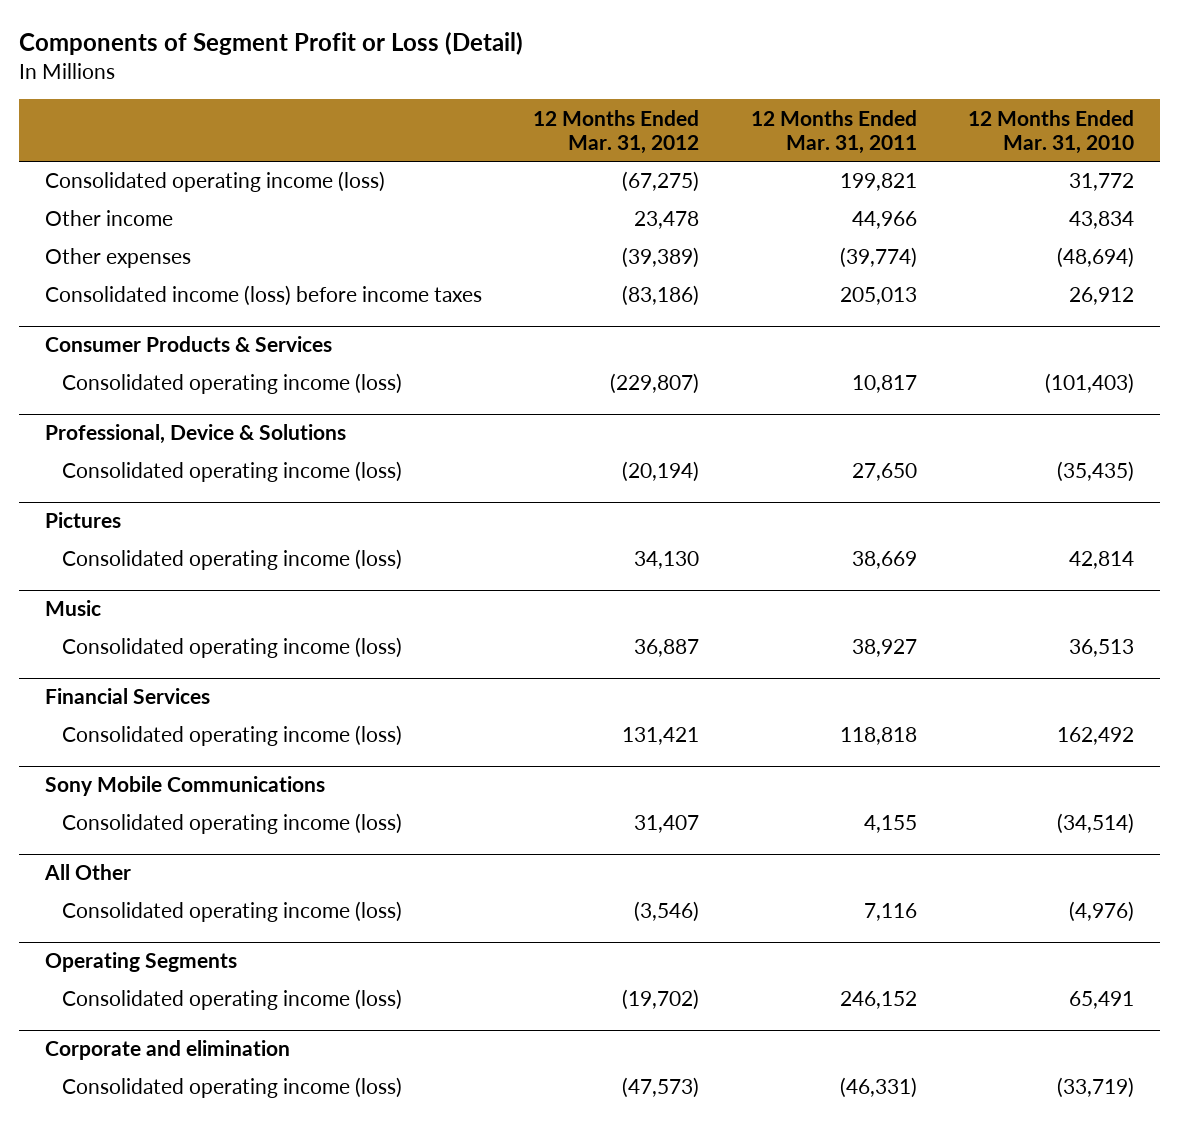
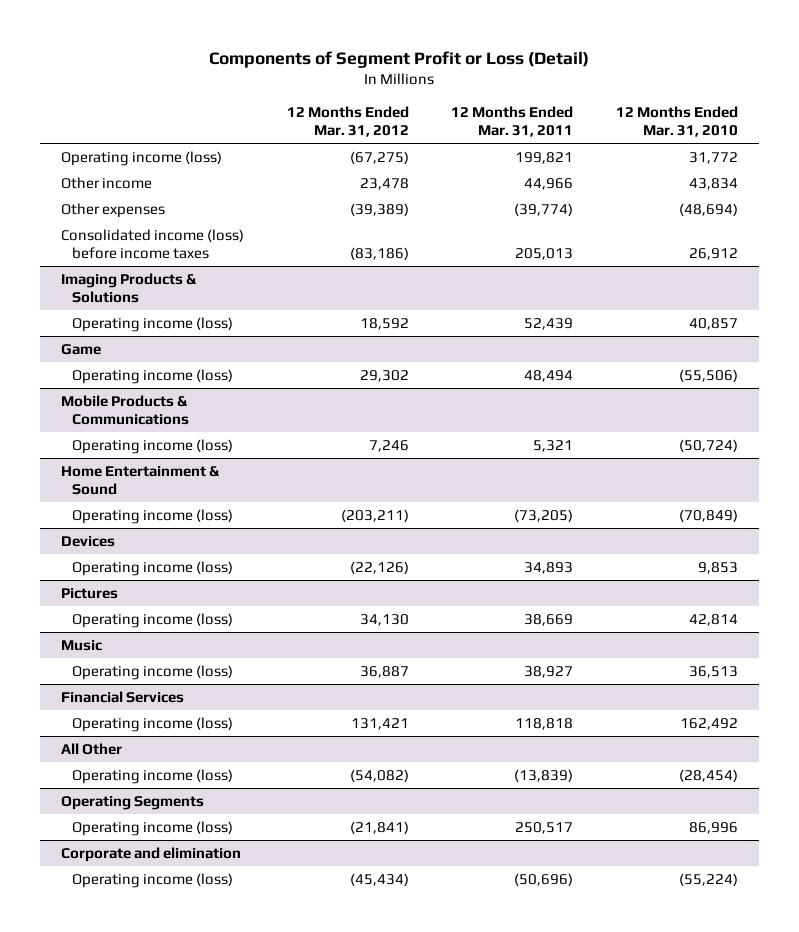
[44,171,385,193] Consolidated operating income (loss) -> [61,151,223,167] Operating income (loss)
[44,336,332,353] Consumer Products & Services -> none
[44,424,346,445] Professional, Device & Solutions -> none
none -> [61,273,197,303] Imaging Products & Solutions
[62,373,403,395] Consolidated operating income (loss) -> [72,317,234,333] Operating income (loss)
[610,373,700,395] (229,807) -> [359,318,409,331] 18,592
[851,375,917,394] 10,817 -> [524,318,574,331] 52,439
[1045,373,1135,395] (101,403) -> [688,318,738,331] 40,857
none -> [61,344,102,356] Game
[62,461,403,483] Consolidated operating income (loss) -> [72,369,234,385] Operating income (loss)
[622,461,700,483] (20,194) -> [359,370,409,383] 29,302
[851,463,917,482] 27,650 -> [524,370,574,383] 48,494
[1057,461,1135,483] (35,435) -> [678,369,738,383] (55,506)
none -> [61,395,190,425] Mobile Products & Communications
none -> [72,439,234,455] Operating income (loss)
none -> [61,466,220,495] Home Entertainment & Sound
none -> [72,509,234,525] Operating income (loss)
none -> [61,536,116,548] Devices
none -> [72,561,234,577] Operating income (loss)
[62,549,403,571] Consolidated operating income (loss) -> [72,613,234,629] Operating income (loss)
[62,637,403,659] Consolidated operating income (loss) -> [72,665,234,681] Operating income (loss)
[44,776,325,797] Sony Mobile Communications -> none
[62,813,403,835] Consolidated operating income (loss) -> none
[62,725,403,747] Consolidated operating income (loss) -> [72,717,234,733] Operating income (loss)
[62,901,403,923] Consolidated operating income (loss) -> [72,769,234,785] Operating income (loss)
[634,901,700,923] (3,546) -> [349,769,409,783] (54,082)
[863,903,917,922] 7,116 -> [514,769,574,783] (13,839)
[1069,901,1135,923] (4,976) -> [678,769,738,783] (28,454)
[62,989,403,1011] Consolidated operating income (loss) -> [72,821,234,837] Operating income (loss)
[622,989,700,1011] (19,702) -> [349,821,409,835] (21,841)
[839,991,917,1010] 246,152 -> [515,822,574,835] 250,517
[1069,991,1135,1010] 65,491 -> [688,822,738,835] 86,996
[62,1077,403,1099] Consolidated operating income (loss) -> [72,873,234,889] Operating income (loss)
[622,1077,700,1099] (47,573) -> [349,873,409,887] (45,434)
[839,1077,917,1099] (46,331) -> [514,873,574,887] (50,696)
[1057,1077,1135,1099] (33,719) -> [678,873,738,887] (55,224)

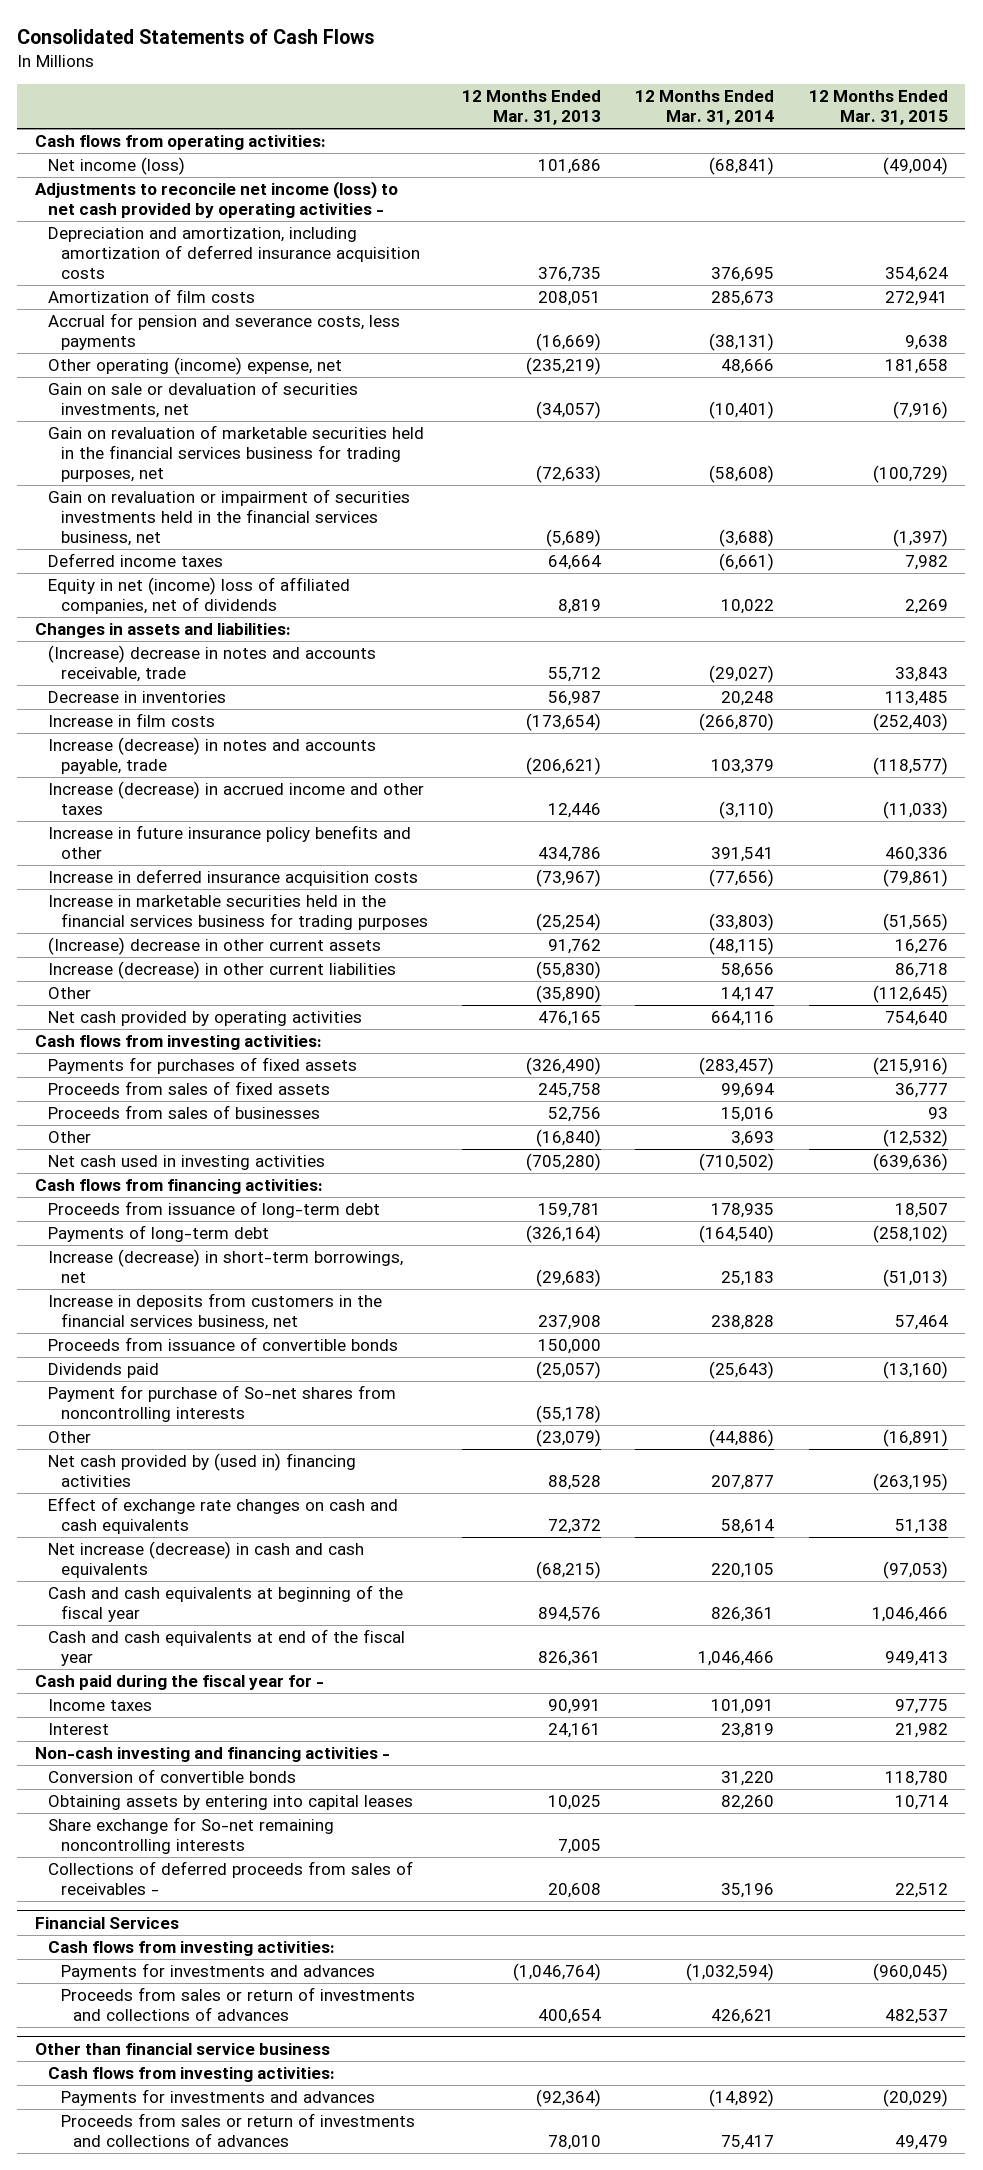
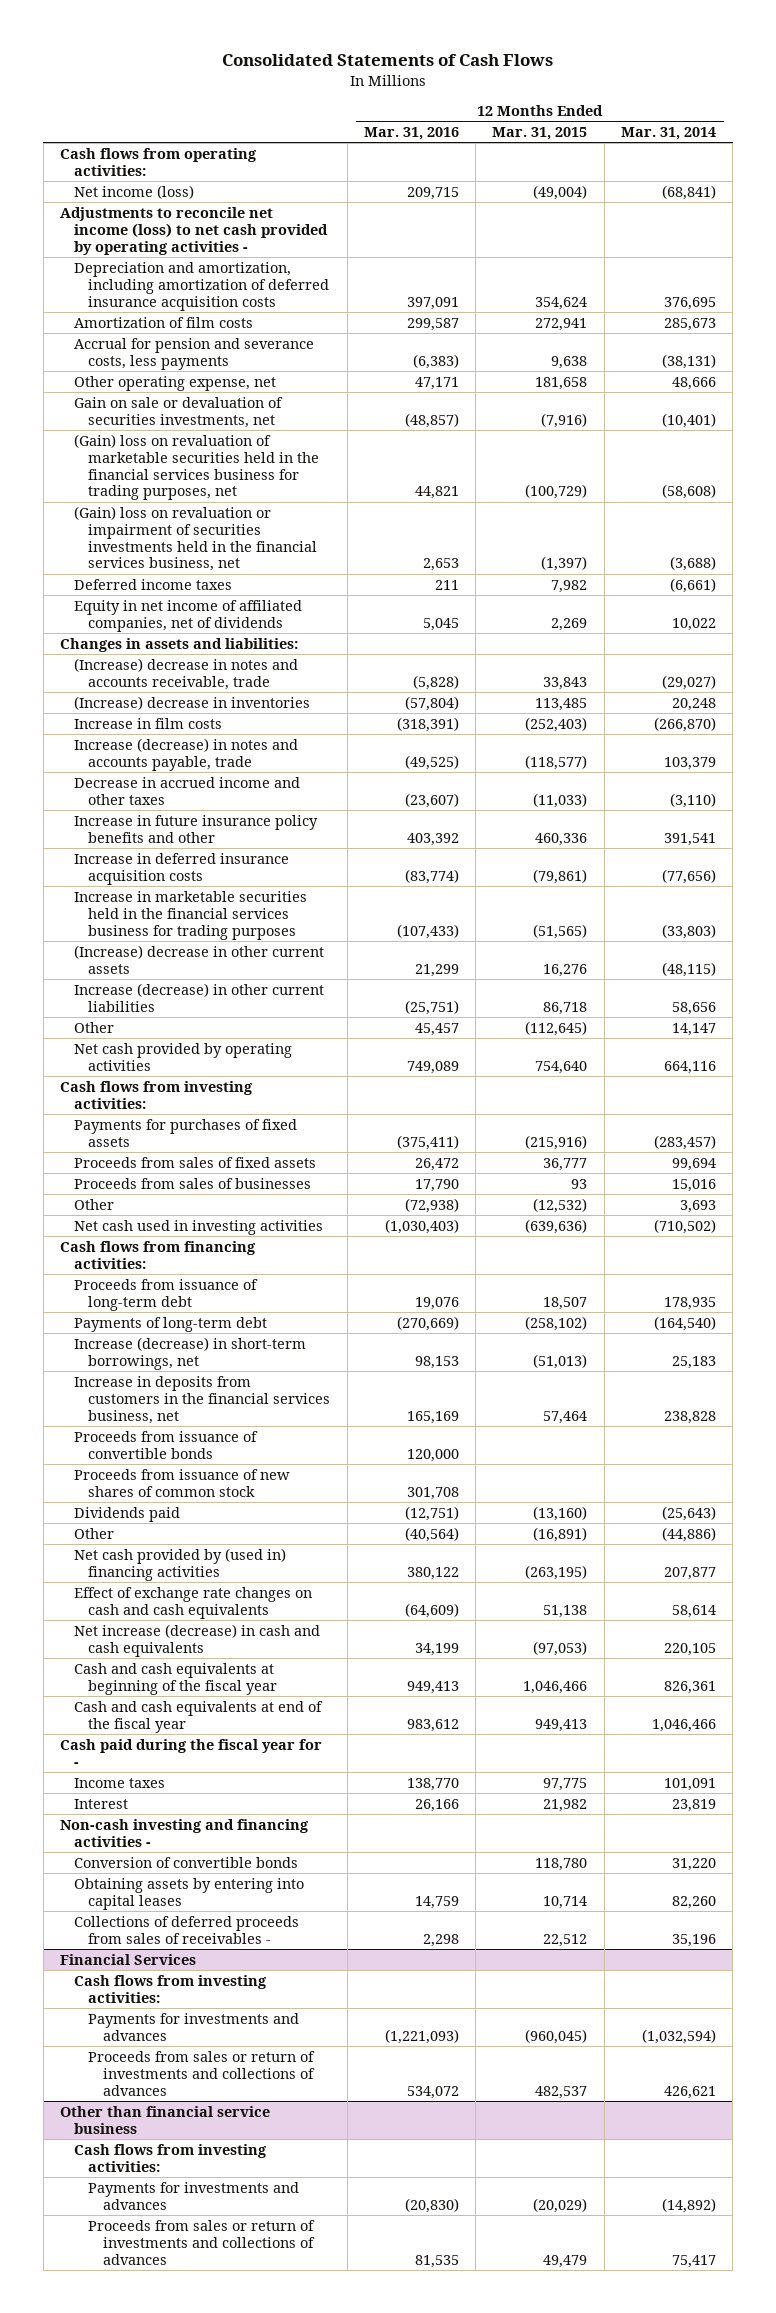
[461,90,601,126] 12 Months Ended Mar. 31, 2013 -> none
none -> [363,126,459,140] Mar. 31, 2016
[47,357,342,376] Other operating (income) expense, net -> [74,375,277,391] Other operating expense, net
[47,425,424,482] Gain on revaluation of marketable securities held in the financial services business for trading purposes, net -> [74,433,320,501] (Gain) loss on revaluation of marketable securities held in the financial services business for trading purposes, net
[47,489,410,546] Gain on revaluation or impairment of securities investments held in the financial services business, net -> [74,505,318,572] (Gain) loss on revaluation or impairment of securities investments held in the financial services business, net
[47,577,350,615] Equity in net (income) loss of affiliated companies, net of dividends -> [74,599,303,632] Equity in net income of affiliated companies, net of dividends
[47,691,226,704] Decrease in inventories -> [74,695,311,710] (Increase) decrease in inventories
[47,781,424,816] Increase (decrease) in accrued income and other taxes -> [74,776,301,805] Decrease in accrued income and other taxes
none -> [74,1468,291,1497] Proceeds from issuance of new shares of common stock
[47,1385,396,1423] Payment for purchase of So-net shares from noncontrolling interests -> none
[47,1817,334,1855] Share exchange for So-net remaining noncontrolling interests -> none

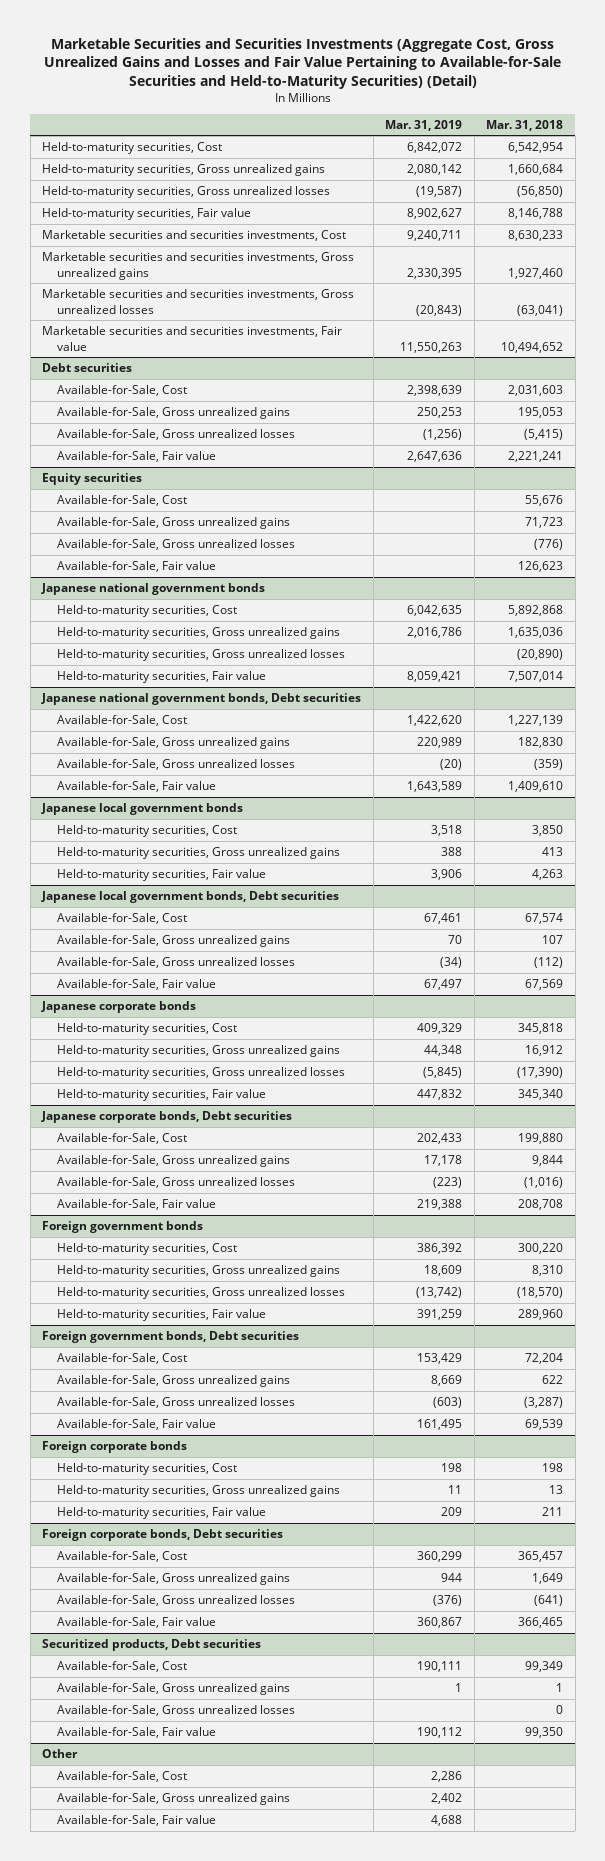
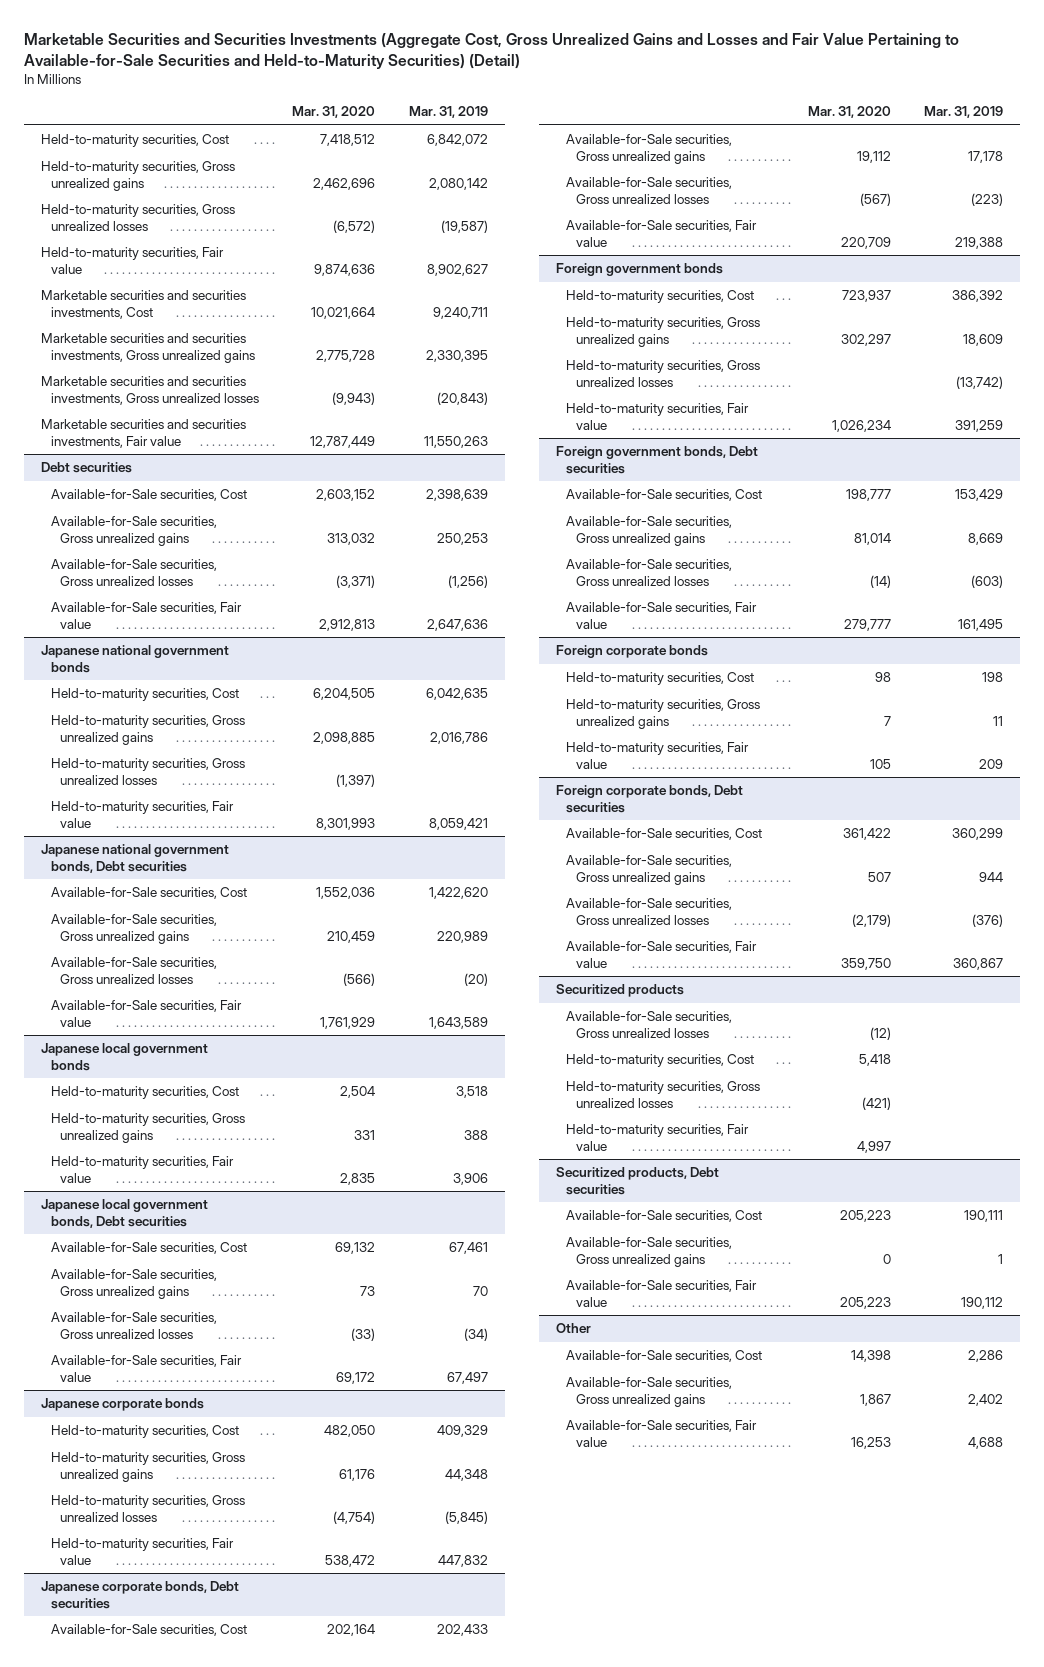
[486,119,564,131] Mar. 31, 2018 -> none
none -> [292,106,376,119] Mar. 31, 2020
[42,473,143,486] Equity securities -> none
[56,495,187,507] Available-for-Sale, Cost -> none
[56,517,290,530] Available-for-Sale, Gross unrealized gains -> none
[56,539,295,551] Available-for-Sale, Gross unrealized losses -> none
[56,561,216,573] Available-for-Sale, Fair value -> none
[56,385,187,397] Available-for-Sale, Cost -> [50,489,247,502] Available-for-Sale securities, Cost
[56,407,290,420] Available-for-Sale, Gross unrealized gains -> [50,516,217,546] Available-for-Sale securities, Gross unrealized gains
[56,429,295,441] Available-for-Sale, Gross unrealized losses -> [50,559,217,586] Available-for-Sale securities, Gross unrealized losses
[56,451,216,463] Available-for-Sale, Fair value -> [50,602,242,629] Available-for-Sale securities, Fair value
[56,715,187,727] Available-for-Sale, Cost -> [50,887,247,900] Available-for-Sale securities, Cost
[56,737,290,750] Available-for-Sale, Gross unrealized gains -> [50,914,217,944] Available-for-Sale securities, Gross unrealized gains
[56,759,295,771] Available-for-Sale, Gross unrealized losses -> [50,957,217,984] Available-for-Sale securities, Gross unrealized losses
[56,781,216,793] Available-for-Sale, Fair value -> [50,1000,242,1027] Available-for-Sale securities, Fair value
[56,913,187,925] Available-for-Sale, Cost -> [50,1242,247,1255] Available-for-Sale securities, Cost
[56,935,290,948] Available-for-Sale, Gross unrealized gains -> [50,1269,217,1299] Available-for-Sale securities, Gross unrealized gains
[56,957,295,969] Available-for-Sale, Gross unrealized losses -> [50,1312,217,1339] Available-for-Sale securities, Gross unrealized losses
[56,979,216,991] Available-for-Sale, Fair value -> [50,1355,242,1382] Available-for-Sale securities, Fair value
[56,1133,187,1145] Available-for-Sale, Cost -> [50,1624,247,1637] Available-for-Sale securities, Cost
[56,1155,290,1168] Available-for-Sale, Gross unrealized gains -> [565,134,732,164] Available-for-Sale securities, Gross unrealized gains
[56,1177,295,1189] Available-for-Sale, Gross unrealized losses -> [565,177,732,204] Available-for-Sale securities, Gross unrealized losses
[56,1199,216,1211] Available-for-Sale, Fair value -> [565,220,757,247] Available-for-Sale securities, Fair value
[56,1353,187,1365] Available-for-Sale, Cost -> [565,489,762,502] Available-for-Sale securities, Cost
[56,1375,290,1388] Available-for-Sale, Gross unrealized gains -> [565,516,732,546] Available-for-Sale securities, Gross unrealized gains
[56,1397,295,1409] Available-for-Sale, Gross unrealized losses -> [565,559,732,586] Available-for-Sale securities, Gross unrealized losses
[56,1419,216,1431] Available-for-Sale, Fair value -> [565,602,757,629] Available-for-Sale securities, Fair value
[56,1551,187,1563] Available-for-Sale, Cost -> [565,828,762,841] Available-for-Sale securities, Cost
[56,1573,290,1586] Available-for-Sale, Gross unrealized gains -> [565,855,732,885] Available-for-Sale securities, Gross unrealized gains
[56,1595,295,1607] Available-for-Sale, Gross unrealized losses -> [565,898,732,925] Available-for-Sale securities, Gross unrealized losses
[56,1617,216,1629] Available-for-Sale, Fair value -> [565,941,757,968] Available-for-Sale securities, Fair value
none -> [555,984,684,998] Securitized products
none -> [565,1011,732,1038] Available-for-Sale securities, Gross unrealized losses
none -> [565,1054,754,1068] Held-to-maturity securities, Cost
none -> [565,1081,760,1108] Held-to-maturity securities, Gross unrealized losses
none -> [565,1124,749,1151] Held-to-maturity securities, Fair value
[56,1705,295,1717] Available-for-Sale, Gross unrealized losses -> none
[56,1661,187,1673] Available-for-Sale, Cost -> [565,1210,762,1223] Available-for-Sale securities, Cost
[56,1683,290,1696] Available-for-Sale, Gross unrealized gains -> [565,1237,732,1267] Available-for-Sale securities, Gross unrealized gains
[56,1727,216,1739] Available-for-Sale, Fair value -> [565,1280,757,1307] Available-for-Sale securities, Fair value
[56,1771,187,1783] Available-for-Sale, Cost -> [565,1350,762,1363] Available-for-Sale securities, Cost
[56,1793,290,1806] Available-for-Sale, Gross unrealized gains -> [565,1377,732,1407] Available-for-Sale securities, Gross unrealized gains
[56,1815,216,1827] Available-for-Sale, Fair value -> [565,1420,757,1447] Available-for-Sale securities, Fair value

